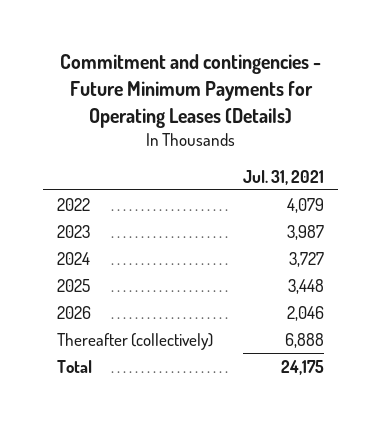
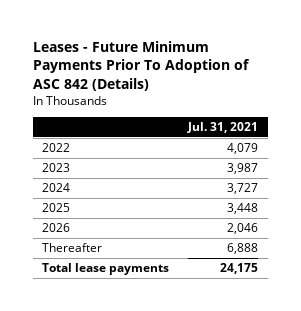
[59,54,321,128] Commitment and contingencies - Future Minimum Payments for Operating Leases (Details) -> [32,40,250,91] Leases - Future Minimum Payments Prior To Adoption of ASC 842 (Details)
[57,332,214,350] Thereafter (collectively) -> [42,243,103,253] Thereafter
[57,359,93,373] Total -> [42,263,170,276] Total lease payments

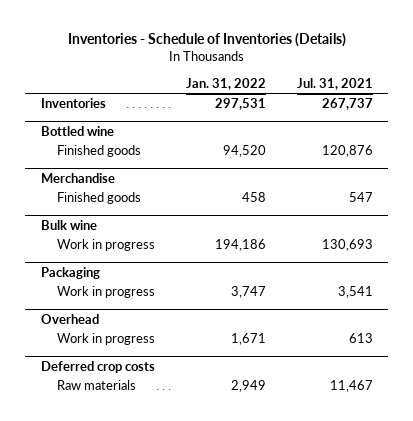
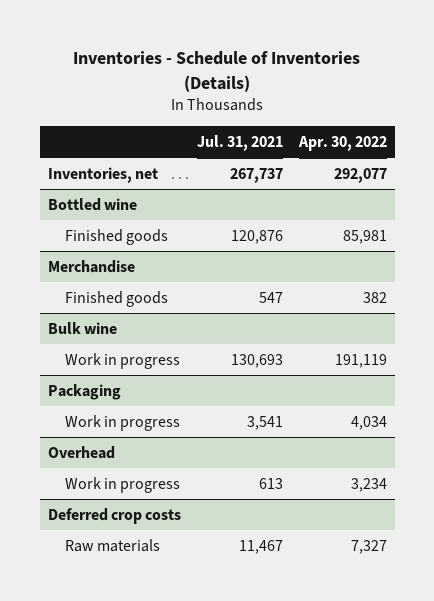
[186,77,267,90] Jan. 31, 2022 -> none
none -> [297,135,387,151] Apr. 30, 2022
[40,98,106,109] Inventories -> [47,166,158,183] Inventories, net

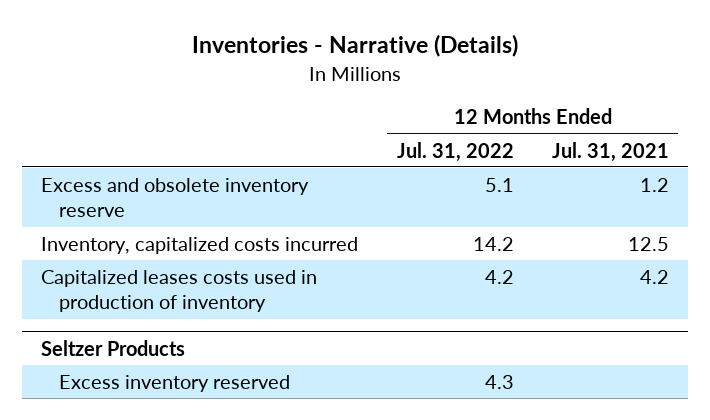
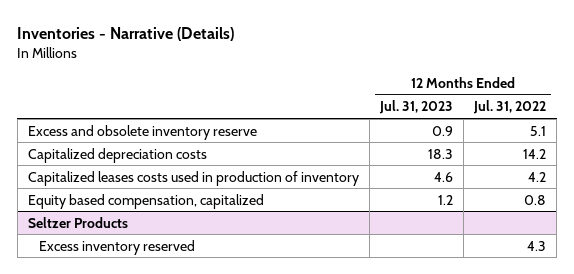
[551,141,669,162] Jul. 31, 2021 -> none
none -> [378,100,453,115] Jul. 31, 2023
[41,236,359,254] Inventory, capitalized costs incurred -> [27,147,207,163] Capitalized depreciation costs
none -> [27,193,264,209] Equity based compensation, capitalized

